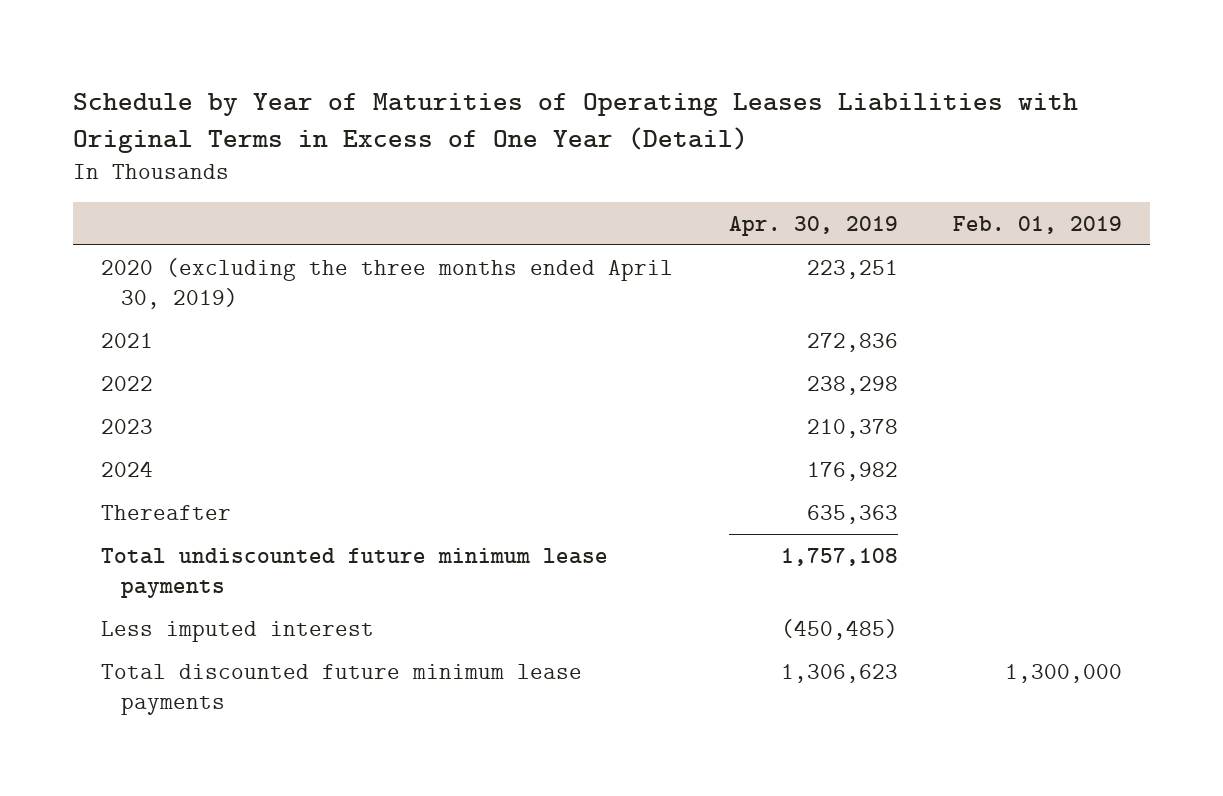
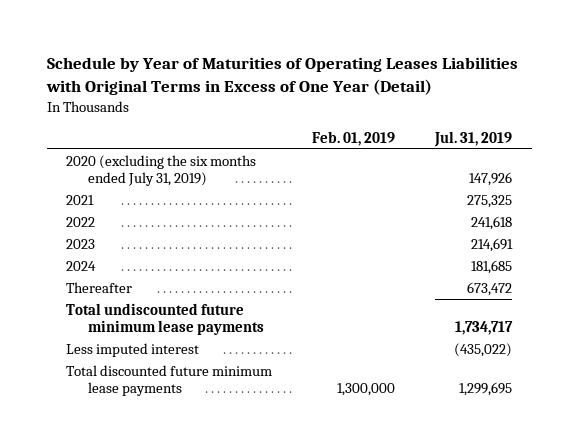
[728,215,898,236] Apr. 30, 2019 -> none
none -> [434,130,513,147] Jul. 31, 2019
[100,257,673,310] 2020 (excluding the three months ended April 30, 2019) -> [66,154,257,187] 2020 (excluding the six months ended July 31, 2019)

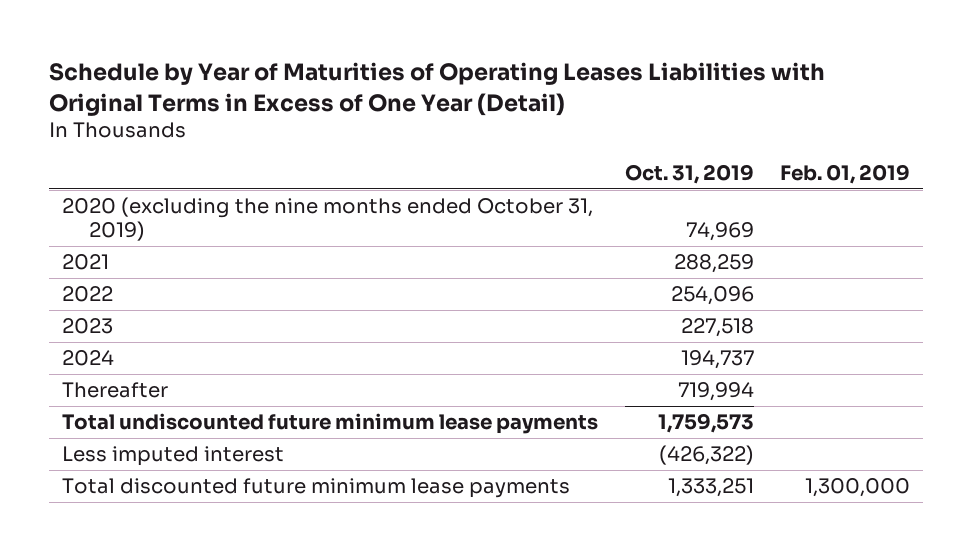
[434,130,513,147] Jul. 31, 2019 -> none
none -> [624,164,754,185] Oct. 31, 2019
[66,154,257,187] 2020 (excluding the six months ended July 31, 2019) -> [62,197,594,241] 2020 (excluding the nine months ended October 31, 2019)

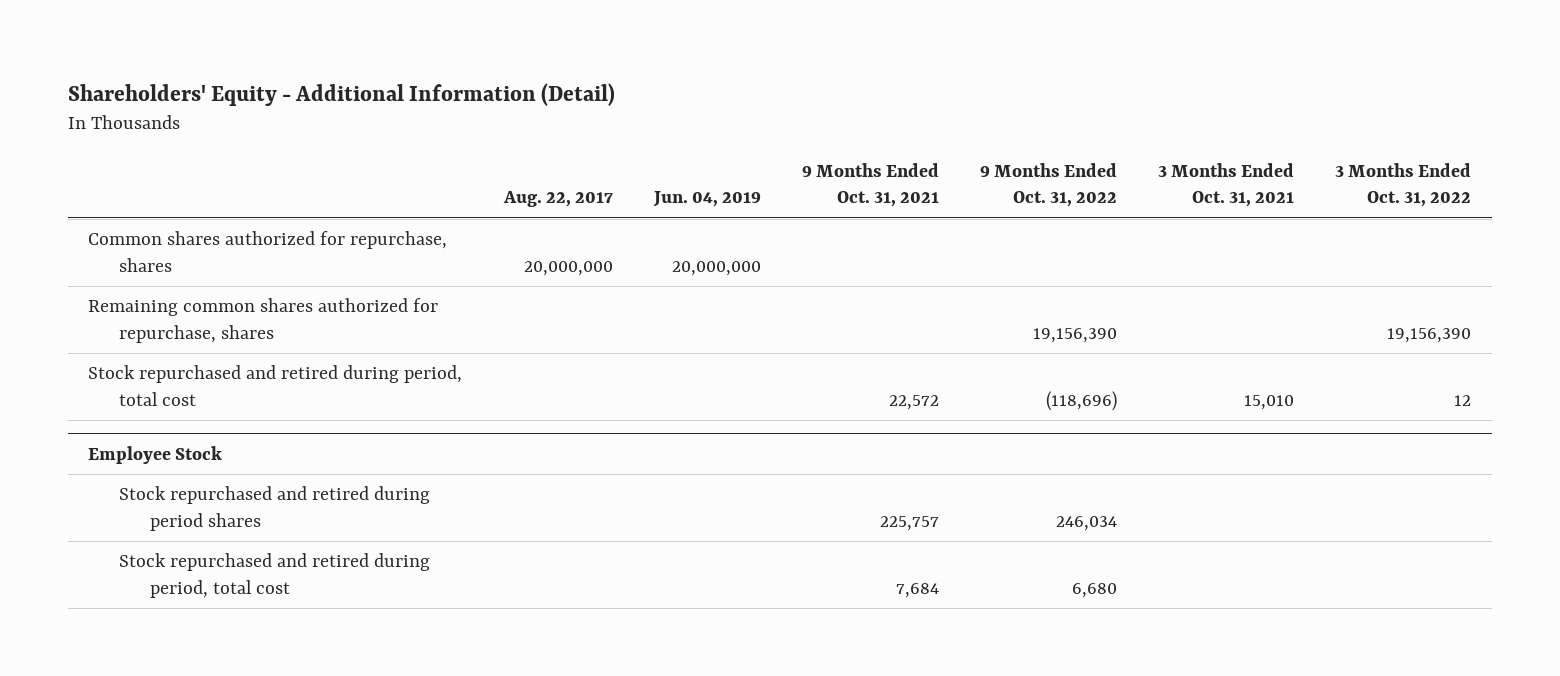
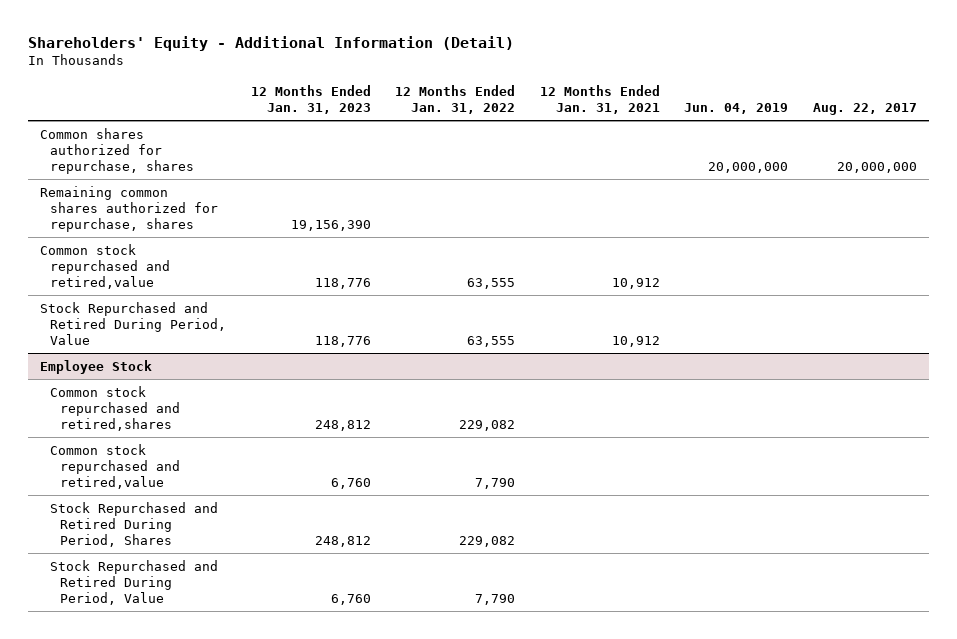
[801,162,939,208] 9 Months Ended Oct. 31, 2021 -> none
[980,162,1118,208] 9 Months Ended Oct. 31, 2022 -> none
[1158,162,1295,208] 3 Months Ended Oct. 31, 2021 -> none
[1335,162,1472,208] 3 Months Ended Oct. 31, 2022 -> none
none -> [250,84,371,115] 12 Months Ended Jan. 31, 2023
none -> [395,84,516,115] 12 Months Ended Jan. 31, 2022
none -> [539,84,660,115] 12 Months Ended Jan. 31, 2021
[88,365,463,406] Stock repurchased and retired during period, total cost -> [40,243,171,290] Common stock repurchased and retired,value
none -> [40,301,227,346] Stock Repurchased and Retired During Period, Value
[119,486,431,531] Stock repurchased and retired during period shares -> [50,385,180,432] Common stock repurchased and retired,shares
[119,553,431,598] Stock repurchased and retired during period, total cost -> [50,443,180,490] Common stock repurchased and retired,value
none -> [50,501,219,548] Stock Repurchased and Retired During Period, Shares
none -> [50,559,219,606] Stock Repurchased and Retired During Period, Value

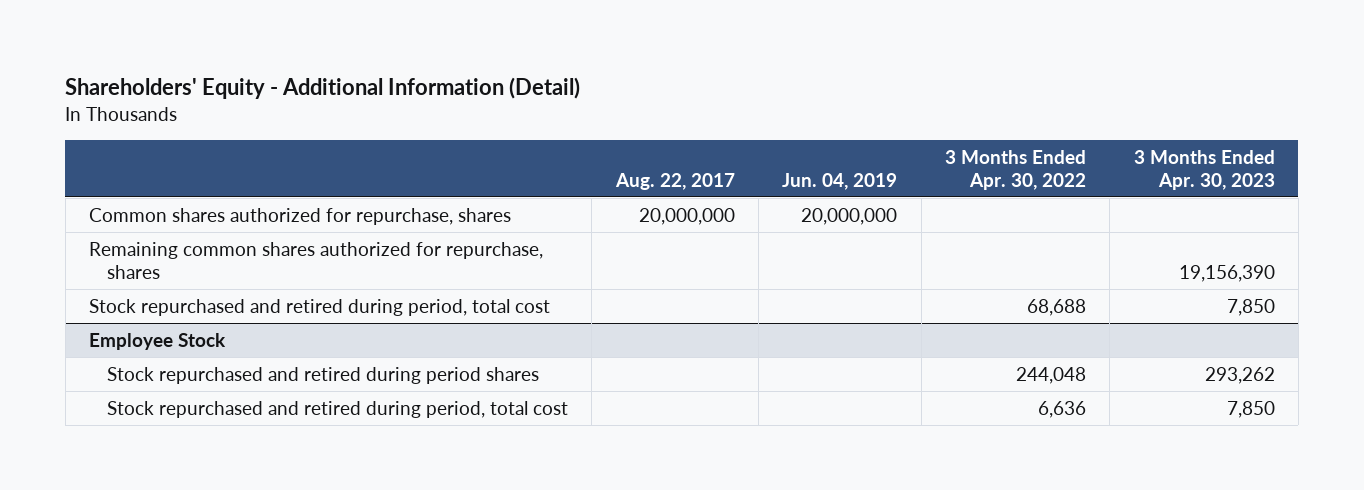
[250,84,371,115] 12 Months Ended Jan. 31, 2023 -> none
[395,84,516,115] 12 Months Ended Jan. 31, 2022 -> none
[539,84,660,115] 12 Months Ended Jan. 31, 2021 -> none
none -> [944,149,1086,190] 3 Months Ended Apr. 30, 2022
none -> [1133,149,1275,190] 3 Months Ended Apr. 30, 2023
[40,301,227,346] Stock Repurchased and Retired During Period, Value -> none
[40,243,171,290] Common stock repurchased and retired,value -> [89,298,551,316] Stock repurchased and retired during period, total cost
[50,501,219,548] Stock Repurchased and Retired During Period, Shares -> none
[50,559,219,606] Stock Repurchased and Retired During Period, Value -> none
[50,385,180,432] Common stock repurchased and retired,shares -> [107,366,540,384] Stock repurchased and retired during period shares
[50,443,180,490] Common stock repurchased and retired,value -> [107,400,569,418] Stock repurchased and retired during period, total cost

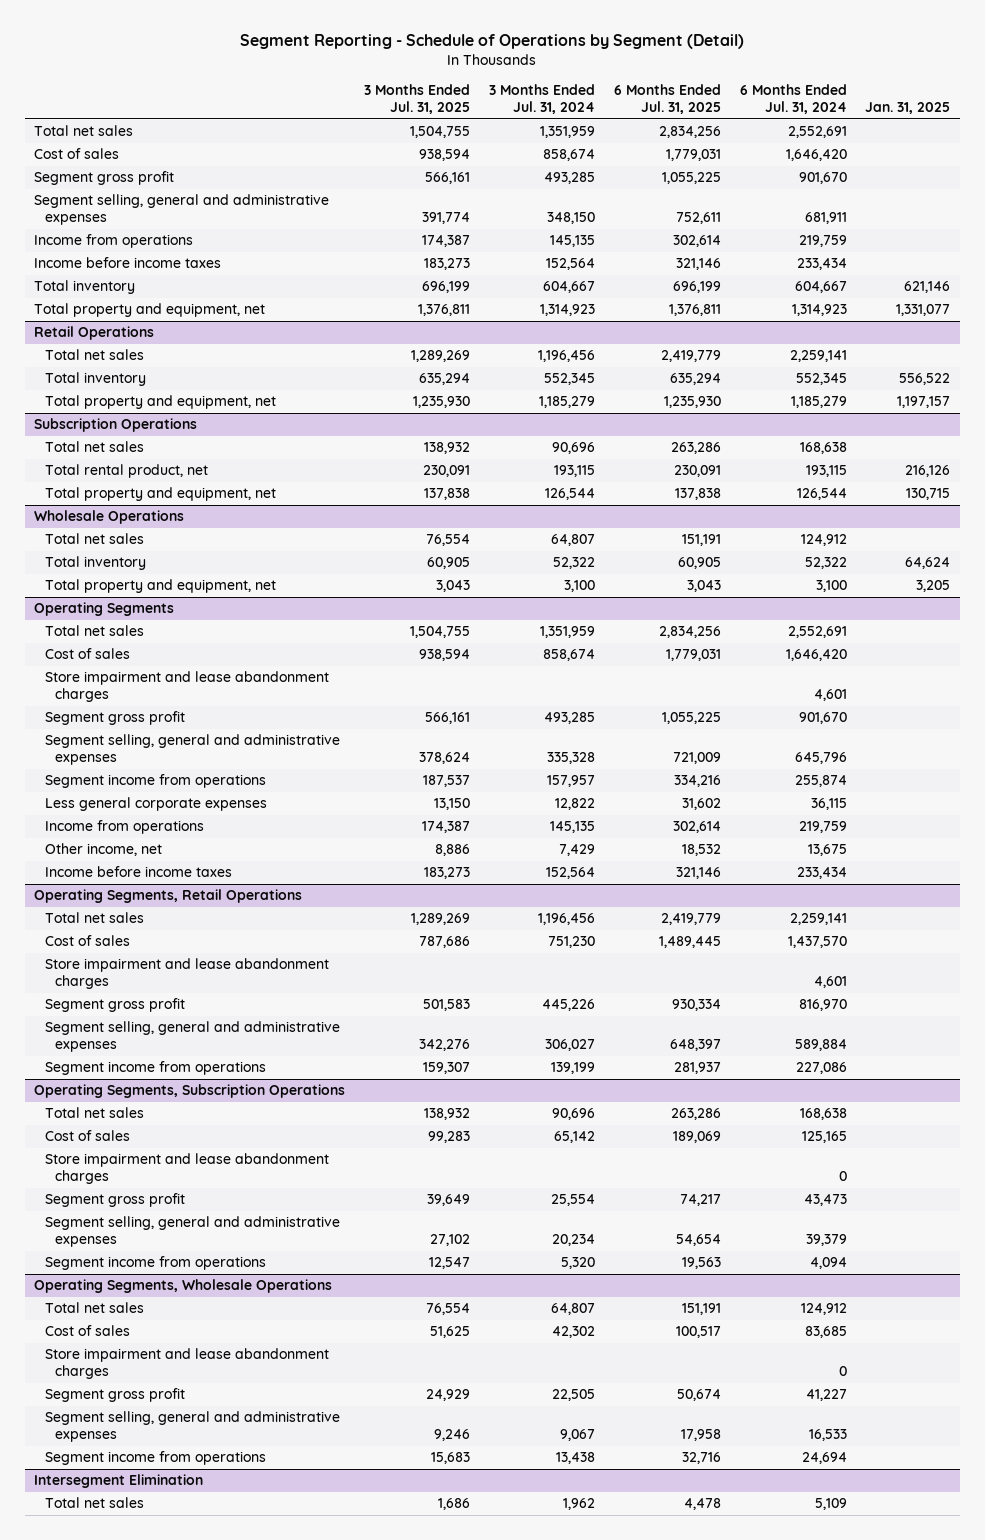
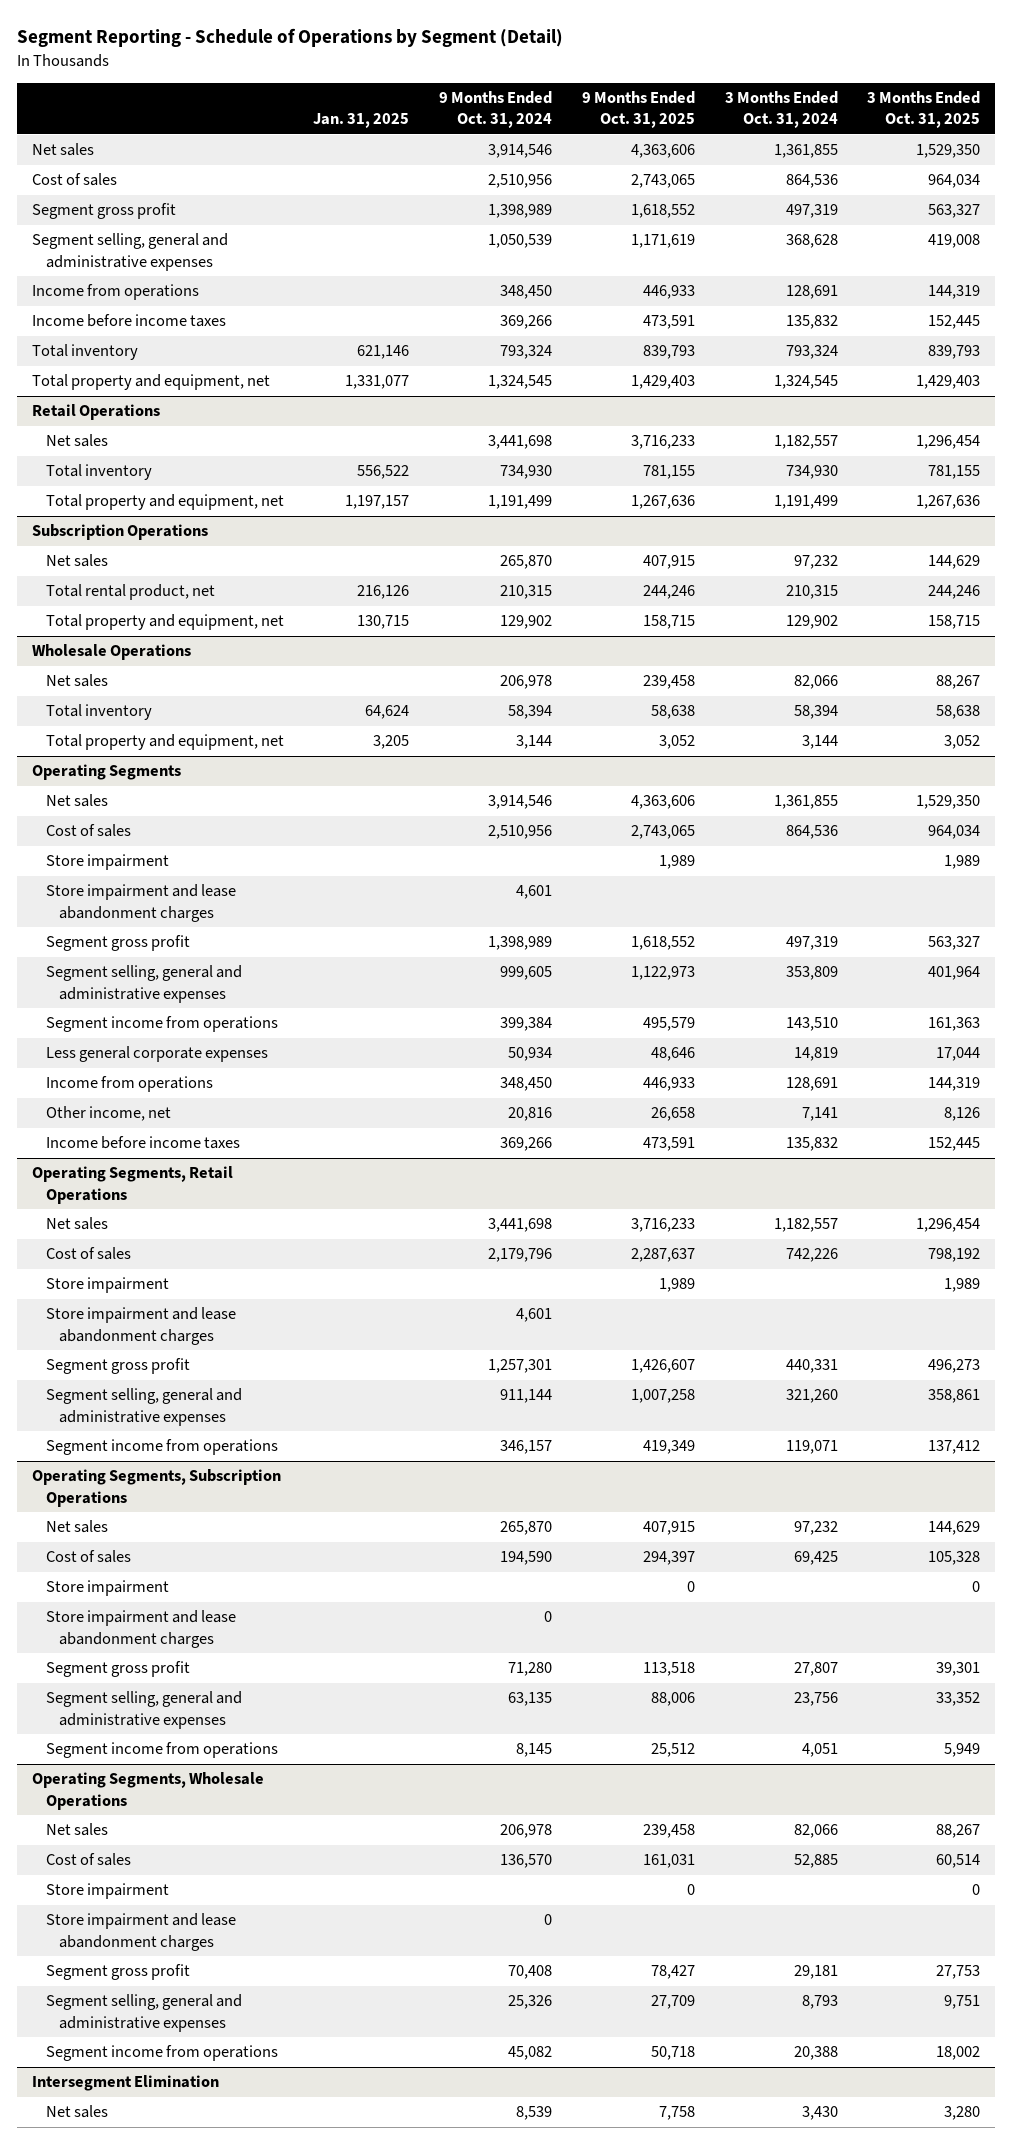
[364,84,471,115] 3 Months Ended Jul. 31, 2025 -> none
[489,84,596,115] 3 Months Ended Jul. 31, 2024 -> none
[613,84,721,115] 6 Months Ended Jul. 31, 2025 -> none
[739,84,847,115] 6 Months Ended Jul. 31, 2024 -> none
none -> [439,90,553,129] 9 Months Ended Oct. 31, 2024
none -> [581,90,695,129] 9 Months Ended Oct. 31, 2025
none -> [724,90,838,129] 3 Months Ended Oct. 31, 2024
none -> [867,90,981,129] 3 Months Ended Oct. 31, 2025
[34,125,134,137] Total net sales -> [32,143,95,157] Net sales
[44,349,144,361] Total net sales -> [45,434,108,448] Net sales
[44,441,144,453] Total net sales -> [45,554,108,568] Net sales
[44,533,144,545] Total net sales -> [45,674,108,688] Net sales
[44,625,144,637] Total net sales -> [45,794,108,808] Net sales
none -> [45,854,169,871] Store impairment
[44,912,144,924] Total net sales -> [45,1217,108,1231] Net sales
none -> [45,1277,169,1294] Store impairment
[44,1107,144,1119] Total net sales -> [45,1520,108,1534] Net sales
none -> [45,1580,169,1597] Store impairment
[44,1302,144,1314] Total net sales -> [45,1823,108,1837] Net sales
none -> [45,1883,169,1900] Store impairment
[44,1497,144,1509] Total net sales -> [45,2105,108,2119] Net sales

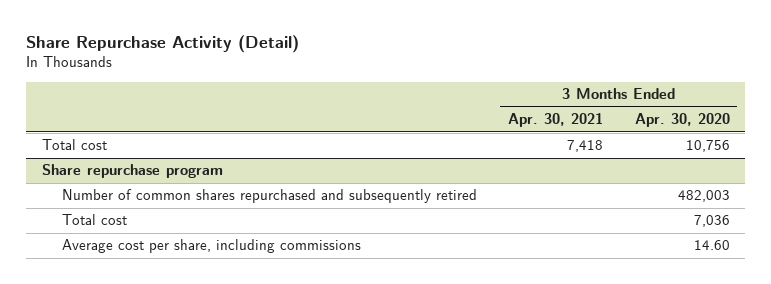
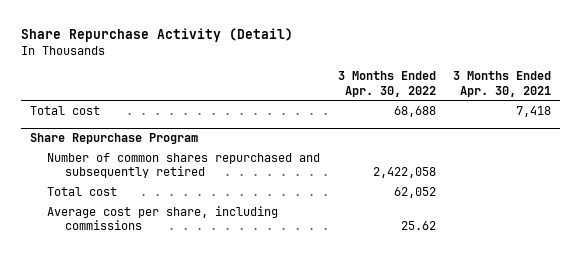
[634,113,730,128] Apr. 30, 2020 -> none
none -> [337,71,436,97] 3 Months Ended Apr. 30, 2022
[41,164,223,179] Share repurchase program -> [30,133,199,145] Share Repurchase Program

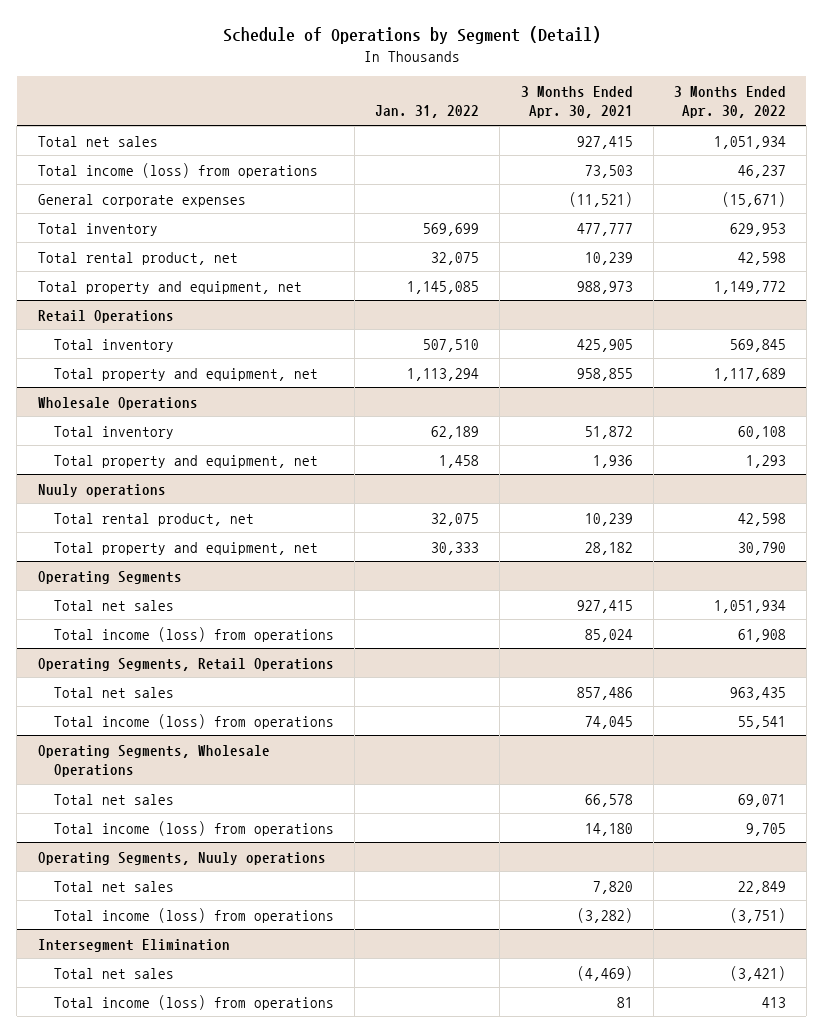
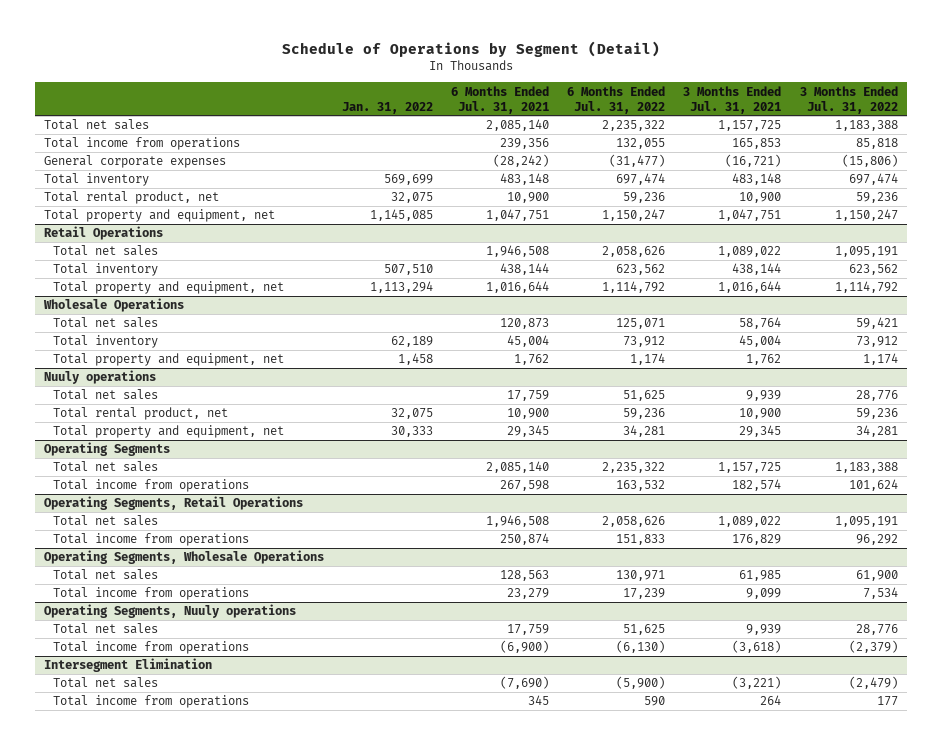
[520,85,633,119] 3 Months Ended Apr. 30, 2021 -> none
[673,85,786,119] 3 Months Ended Apr. 30, 2022 -> none
none -> [451,85,550,114] 6 Months Ended Jul. 31, 2021
none -> [567,85,666,114] 6 Months Ended Jul. 31, 2022
none -> [683,85,782,114] 3 Months Ended Jul. 31, 2021
none -> [799,85,898,114] 3 Months Ended Jul. 31, 2022
[37,162,318,178] Total income (loss) from operations -> [43,137,240,151] Total income from operations
none -> [52,245,158,257] Total net sales
none -> [52,317,158,329] Total net sales
none -> [52,389,158,401] Total net sales
[54,626,335,642] Total income (loss) from operations -> [52,479,249,493] Total income from operations
[54,713,335,729] Total income (loss) from operations -> [52,533,249,547] Total income from operations
[54,820,335,836] Total income (loss) from operations -> [52,587,249,601] Total income from operations
[54,907,335,923] Total income (loss) from operations -> [52,641,249,655] Total income from operations
[54,994,335,1010] Total income (loss) from operations -> [52,695,249,709] Total income from operations

